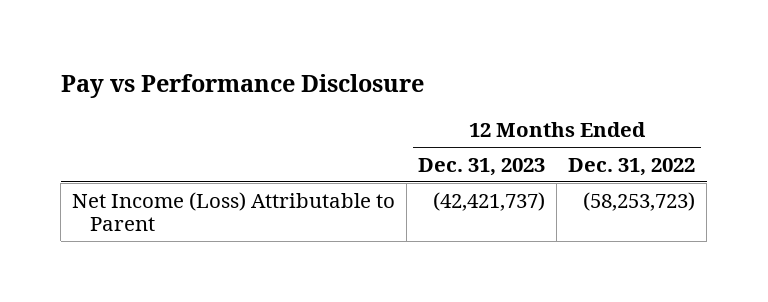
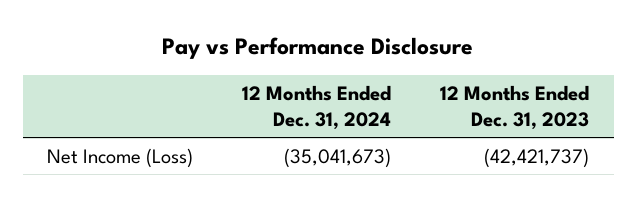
[568,157,696,176] Dec. 31, 2022 -> none
none -> [242,84,392,130] 12 Months Ended Dec. 31, 2024
[72,191,396,232] Net Income (Loss) Attributable to Parent -> [47,147,194,168] Net Income (Loss)

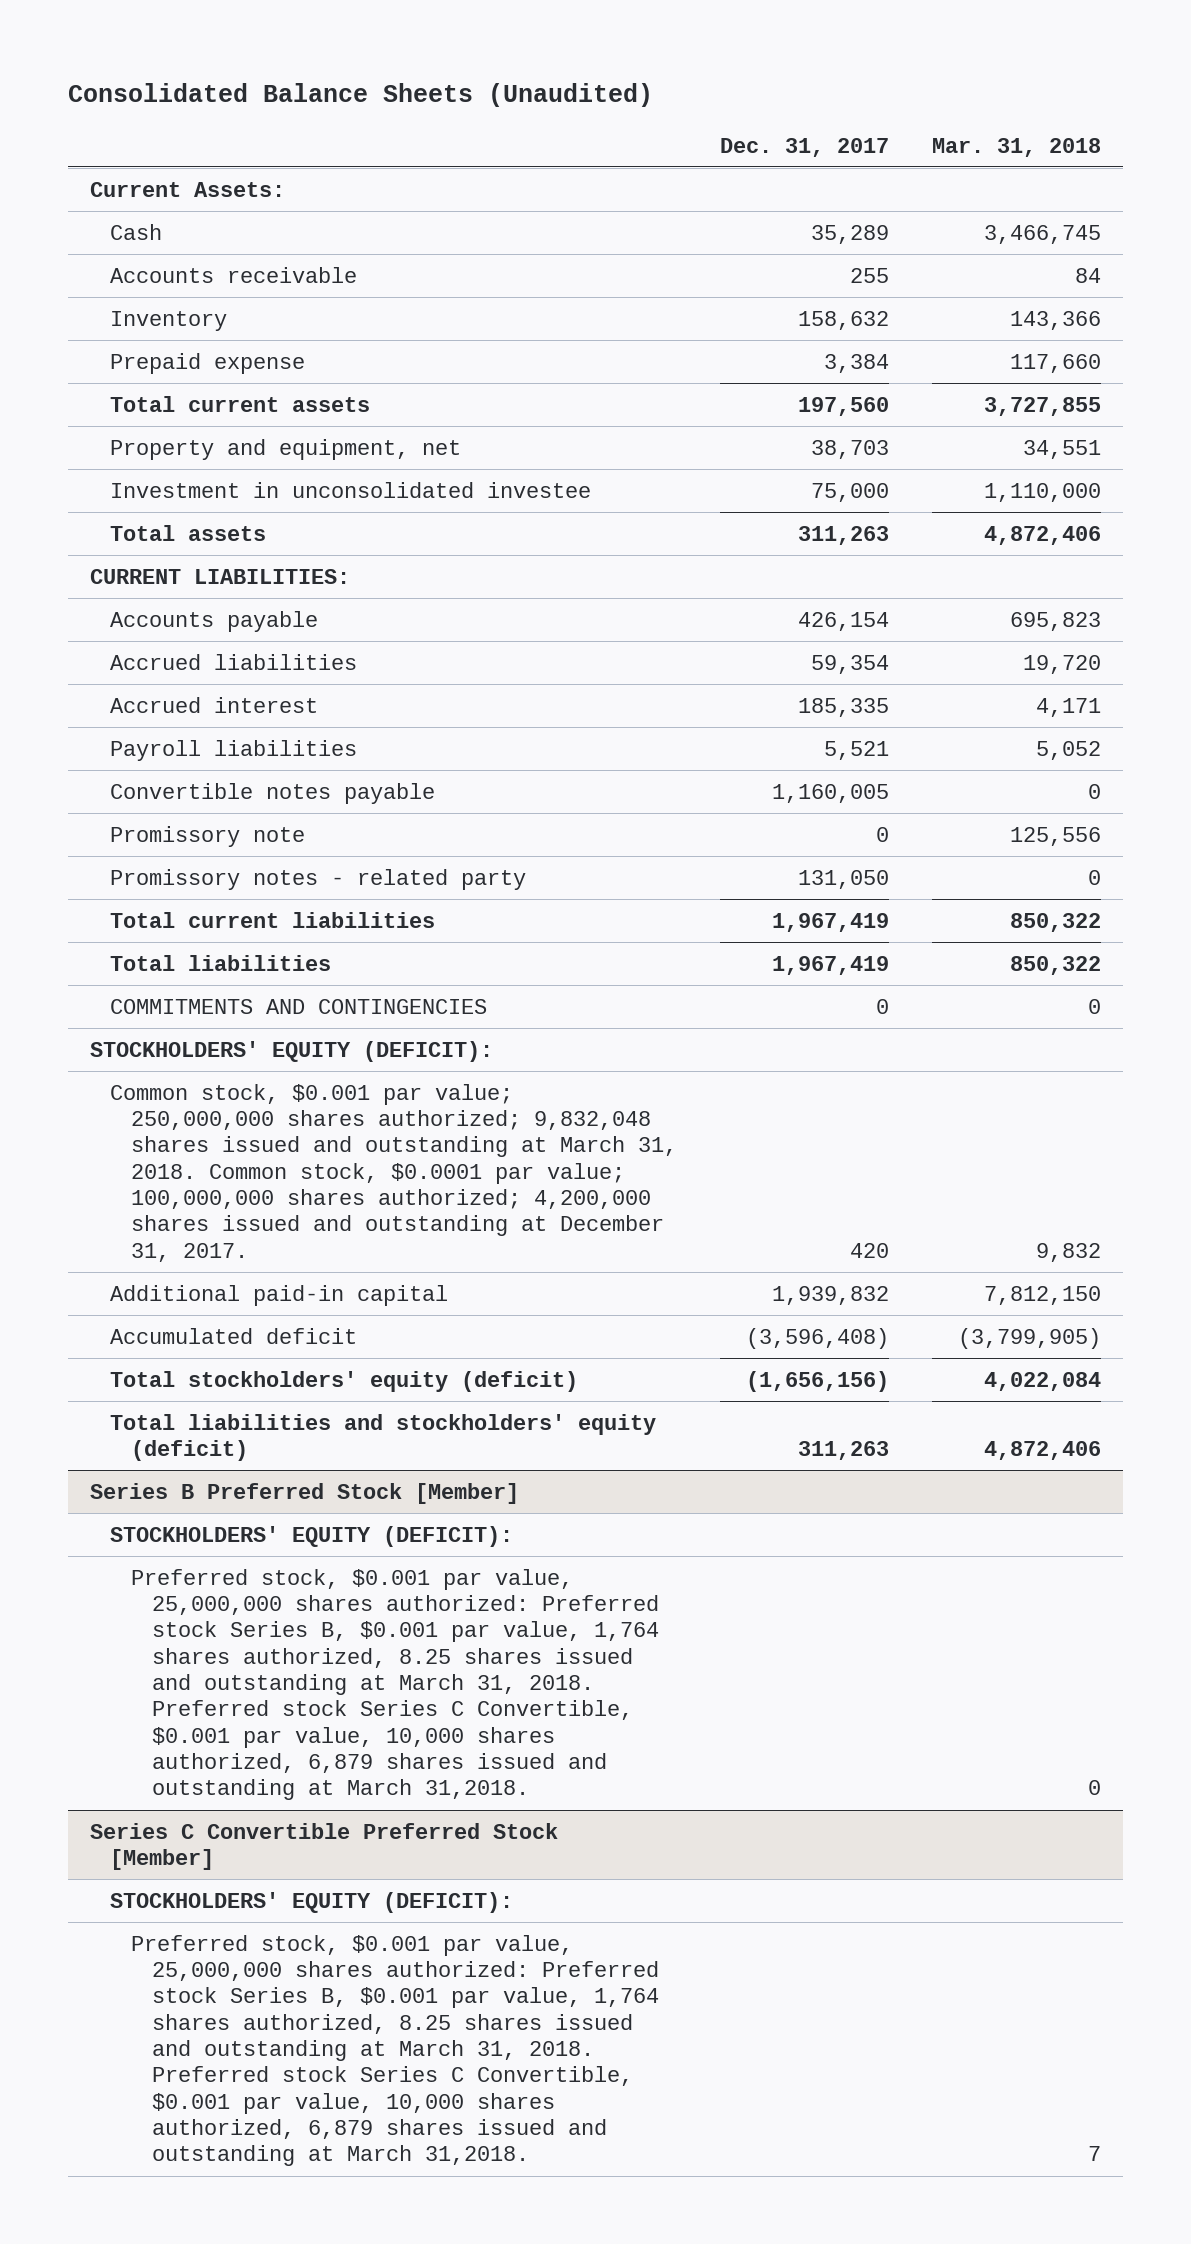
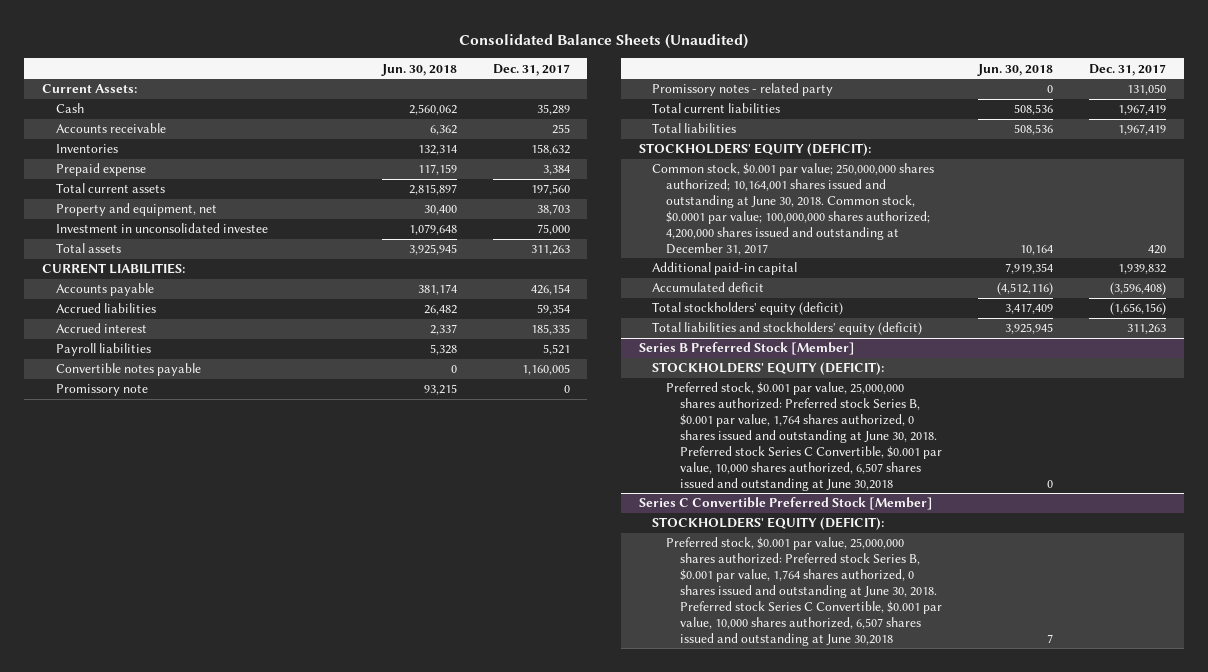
[932,137,1102,157] Mar. 31, 2018 -> none
none -> [380,63,457,76] Jun. 30, 2018
[110,310,228,331] Inventory -> [56,144,119,154] Inventories
[110,998,488,1014] COMMITMENTS AND CONTINGENCIES -> none
[110,1083,678,1262] Common stock, $0.001 par value; 250,000,000 shares authorized; 9,832,048 shares issued and outstanding at March 31, 2018. Common stock, $0.0001 par value; 100,000,000 shares authorized; 4,200,000 shares issued and outstanding at December 31, 2017. -> [652,163,935,255] Common stock, $0.001 par value; 250,000,000 shares authorized; 10,164,001 shares issued and outstanding at June 30, 2018. Common stock, $0.0001 par value; 100,000,000 shares authorized; 4,200,000 shares issued and outstanding at December 31, 2017
[131,1568,659,1801] Preferred stock, $0.001 par value, 25,000,000 shares authorized: Preferred stock Series B, $0.001 par value, 1,764 shares authorized, 8.25 shares issued and outstanding at March 31, 2018. Preferred stock Series C Convertible, $0.001 par value, 10,000 shares authorized, 6,879 shares issued and outstanding at March 31,2018. -> [666,382,942,491] Preferred stock, $0.001 par value, 25,000,000 shares authorized: Preferred stock Series B, $0.001 par value, 1,764 shares authorized, 0 shares issued and outstanding at June 30, 2018. Preferred stock Series C Convertible, $0.001 par value, 10,000 shares authorized, 6,507 shares issued and outstanding at June 30,2018
[131,1934,659,2167] Preferred stock, $0.001 par value, 25,000,000 shares authorized: Preferred stock Series B, $0.001 par value, 1,764 shares authorized, 8.25 shares issued and outstanding at March 31, 2018. Preferred stock Series C Convertible, $0.001 par value, 10,000 shares authorized, 6,879 shares issued and outstanding at March 31,2018. -> [666,537,942,646] Preferred stock, $0.001 par value, 25,000,000 shares authorized: Preferred stock Series B, $0.001 par value, 1,764 shares authorized, 0 shares issued and outstanding at June 30, 2018. Preferred stock Series C Convertible, $0.001 par value, 10,000 shares authorized, 6,507 shares issued and outstanding at June 30,2018

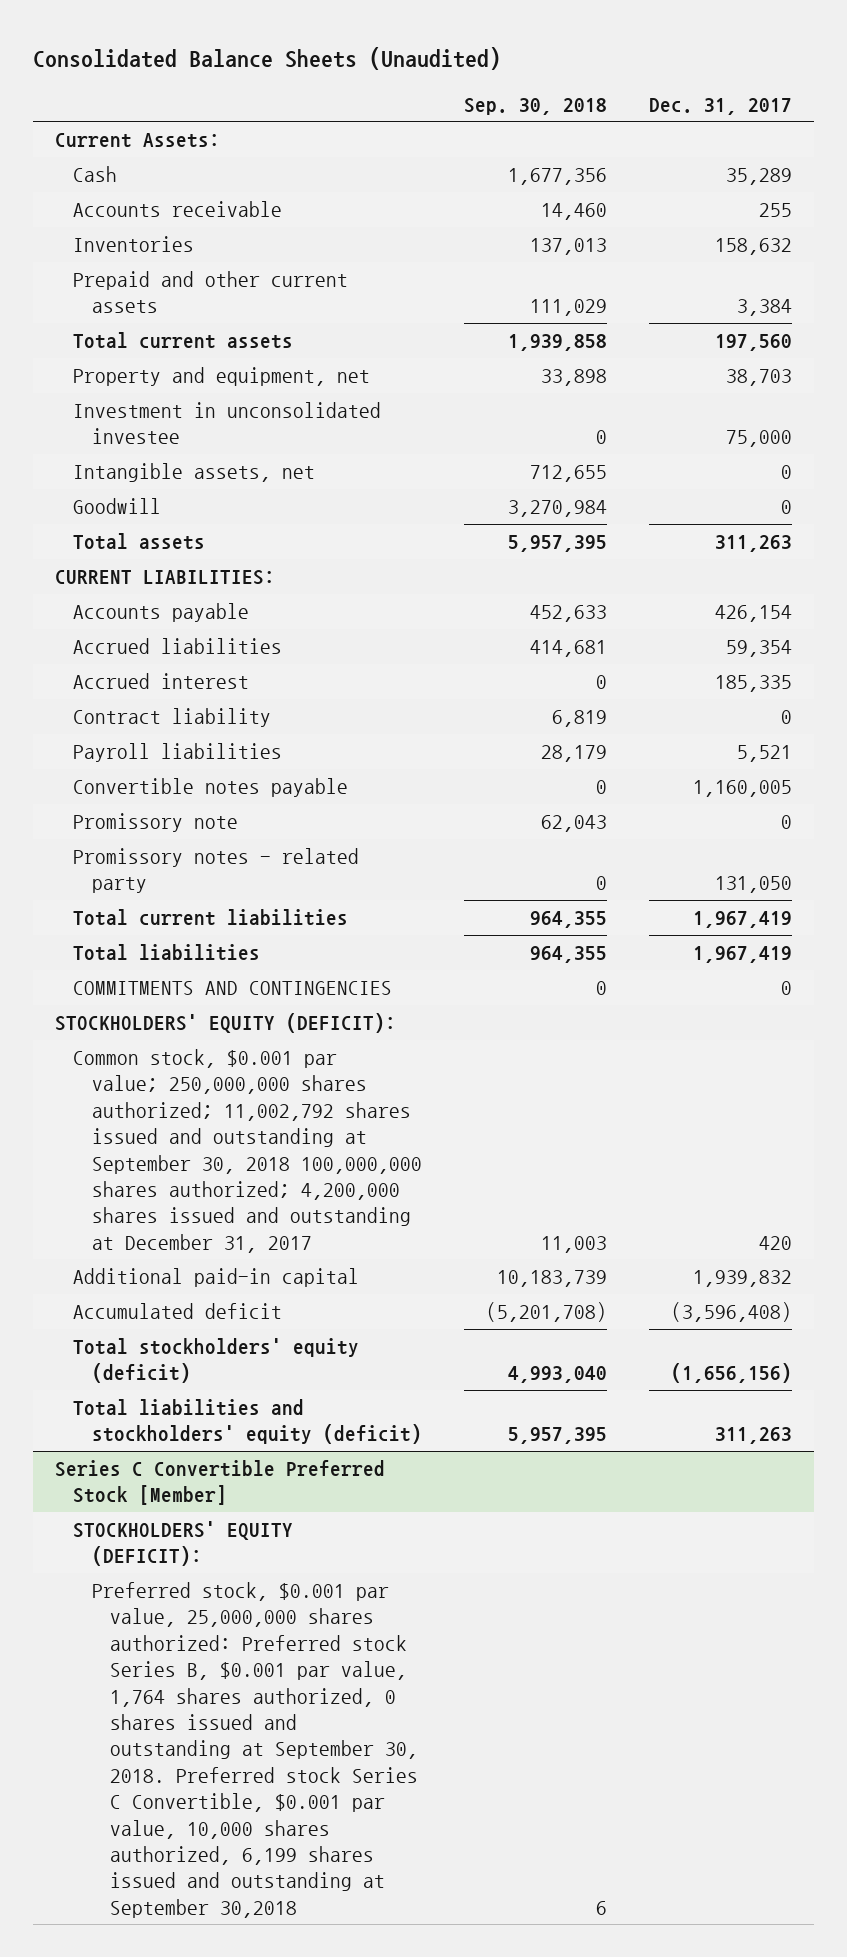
[380,63,457,76] Jun. 30, 2018 -> none
none -> [464,97,608,115] Sep. 30, 2018
[56,163,147,177] Prepaid expense -> [73,270,349,314] Prepaid and other current assets
none -> [73,462,316,482] Intangible assets, net
none -> [73,497,162,514] Goodwill
none -> [73,707,272,727] Contract liability
none -> [73,980,393,995] COMMITMENTS AND CONTINGENCIES
[652,163,935,255] Common stock, $0.001 par value; 250,000,000 shares authorized; 10,164,001 shares issued and outstanding at June 30, 2018. Common stock, $0.0001 par value; 100,000,000 shares authorized; 4,200,000 shares issued and outstanding at December 31, 2017 -> [73,1048,422,1253] Common stock, $0.001 par value; 250,000,000 shares authorized; 11,002,792 shares issued and outstanding at September 30, 2018 100,000,000 shares authorized; 4,200,000 shares issued and outstanding at December 31, 2017
[638,342,855,356] Series B Preferred Stock [Member] -> none
[652,362,885,376] STOCKHOLDERS' EQUITY (DEFICIT): -> none
[666,382,942,491] Preferred stock, $0.001 par value, 25,000,000 shares authorized: Preferred stock Series B, $0.001 par value, 1,764 shares authorized, 0 shares issued and outstanding at June 30, 2018. Preferred stock Series C Convertible, $0.001 par value, 10,000 shares authorized, 6,507 shares issued and outstanding at June 30,2018 -> none
[666,537,942,646] Preferred stock, $0.001 par value, 25,000,000 shares authorized: Preferred stock Series B, $0.001 par value, 1,764 shares authorized, 0 shares issued and outstanding at June 30, 2018. Preferred stock Series C Convertible, $0.001 par value, 10,000 shares authorized, 6,507 shares issued and outstanding at June 30,2018 -> [91,1581,419,1918] Preferred stock, $0.001 par value, 25,000,000 shares authorized: Preferred stock Series B, $0.001 par value, 1,764 shares authorized, 0 shares issued and outstanding at September 30, 2018. Preferred stock Series C Convertible, $0.001 par value, 10,000 shares authorized, 6,199 shares issued and outstanding at September 30,2018

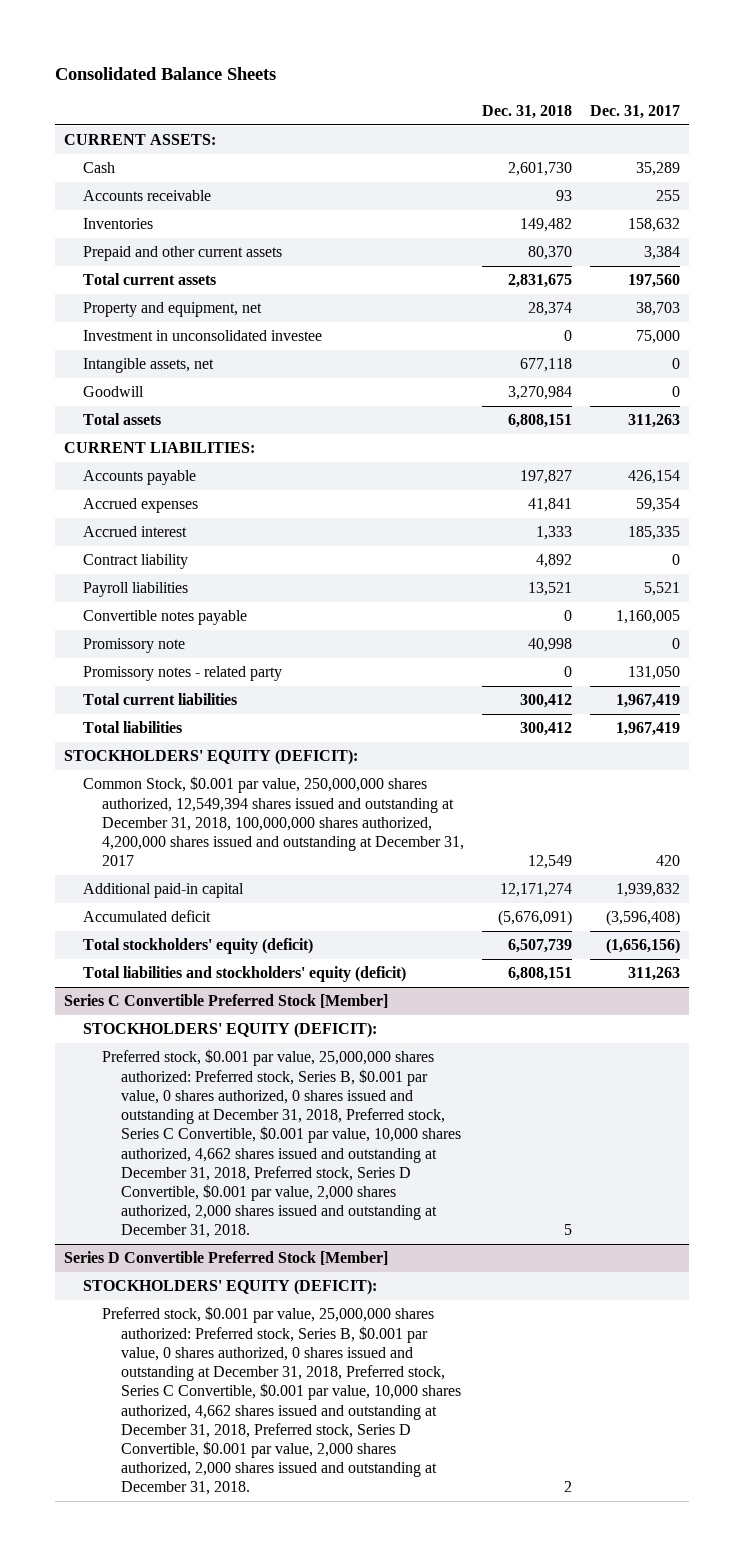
[33,46,502,70] Consolidated Balance Sheets (Unaudited) -> [55,67,277,81] Consolidated Balance Sheets
[464,97,608,115] Sep. 30, 2018 -> none
none -> [481,104,572,119] Dec. 31, 2018
[54,132,220,148] Current Assets: -> [64,134,217,146] CURRENT ASSETS:
[73,637,283,654] Accrued liabilities -> [83,498,199,514] Accrued expenses
[73,980,393,995] COMMITMENTS AND CONTINGENCIES -> none
[73,1048,422,1253] Common stock, $0.001 par value; 250,000,000 shares authorized; 11,002,792 shares issued and outstanding at September 30, 2018 100,000,000 shares authorized; 4,200,000 shares issued and outstanding at December 31, 2017 -> [83,776,464,867] Common Stock, $0.001 par value, 250,000,000 shares authorized, 12,549,394 shares issued and outstanding at December 31, 2018, 100,000,000 shares authorized, 4,200,000 shares issued and outstanding at December 31, 2017
[91,1581,419,1918] Preferred stock, $0.001 par value, 25,000,000 shares authorized: Preferred stock Series B, $0.001 par value, 1,764 shares authorized, 0 shares issued and outstanding at September 30, 2018. Preferred stock Series C Convertible, $0.001 par value, 10,000 shares authorized, 6,199 shares issued and outstanding at September 30,2018 -> [101,1049,461,1239] Preferred stock, $0.001 par value, 25,000,000 shares authorized: Preferred stock, Series B, $0.001 par value, 0 shares authorized, 0 shares issued and outstanding at December 31, 2018, Preferred stock, Series C Convertible, $0.001 par value, 10,000 shares authorized, 4,662 shares issued and outstanding at December 31, 2018, Preferred stock, Series D Convertible, $0.001 par value, 2,000 shares authorized, 2,000 shares issued and outstanding at December 31, 2018.
none -> [64,1251,389,1266] Series D Convertible Preferred Stock [Member]
none -> [83,1279,378,1296] STOCKHOLDERS' EQUITY (DEFICIT):
none -> [101,1306,461,1496] Preferred stock, $0.001 par value, 25,000,000 shares authorized: Preferred stock, Series B, $0.001 par value, 0 shares authorized, 0 shares issued and outstanding at December 31, 2018, Preferred stock, Series C Convertible, $0.001 par value, 10,000 shares authorized, 4,662 shares issued and outstanding at December 31, 2018, Preferred stock, Series D Convertible, $0.001 par value, 2,000 shares authorized, 2,000 shares issued and outstanding at December 31, 2018.

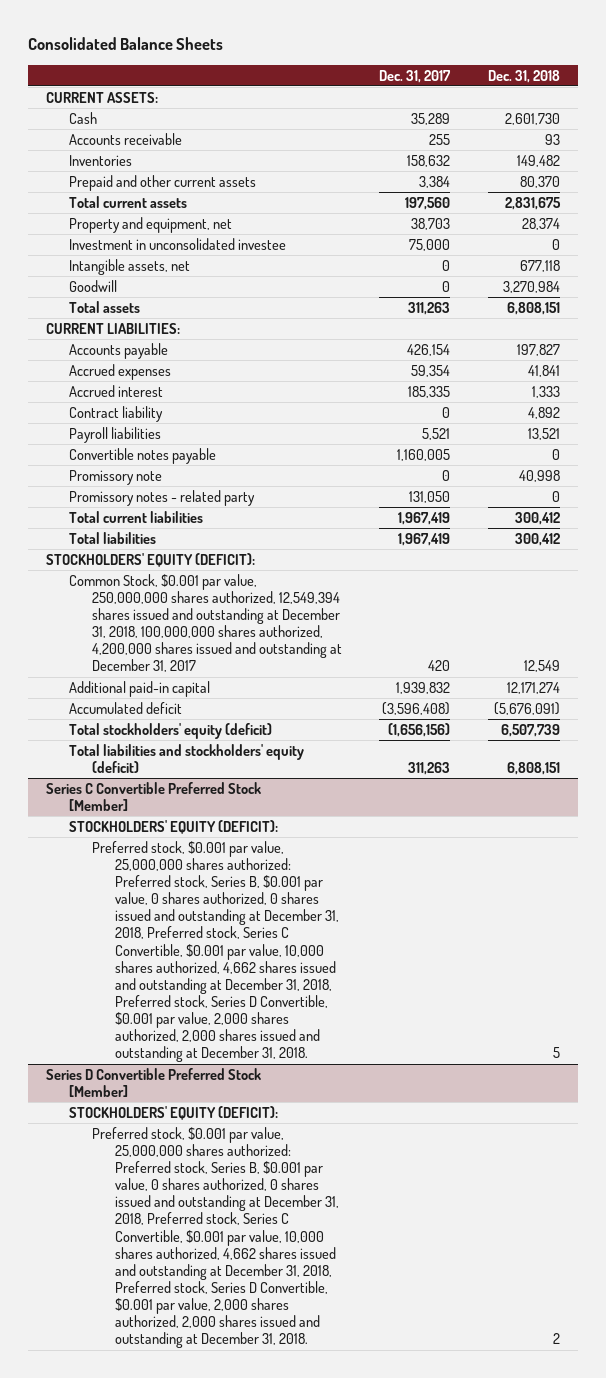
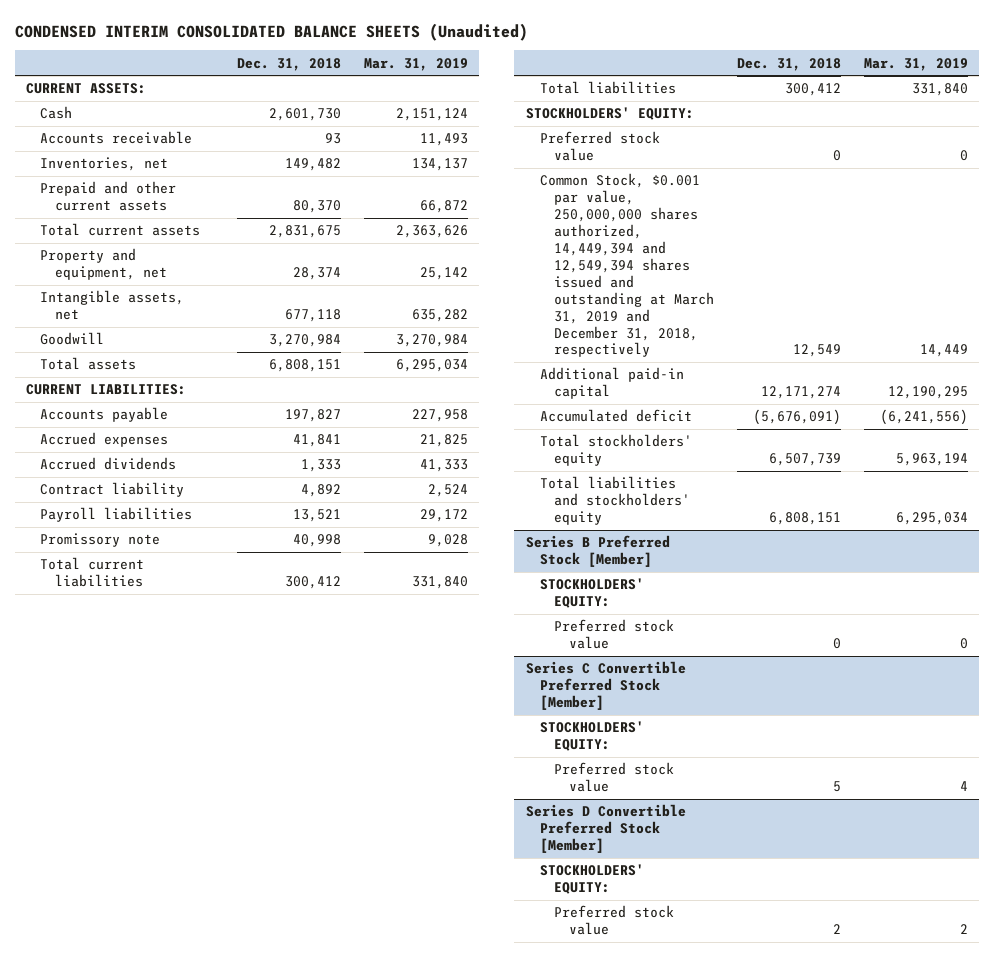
[27,37,223,51] Consolidated Balance Sheets -> [14,22,528,41] CONDENSED INTERIM CONSOLIDATED BALANCE SHEETS (Unaudited)
[379,69,452,83] Dec. 31, 2017 -> none
none -> [364,57,469,71] Mar. 31, 2019
[69,154,133,166] Inventories -> [40,157,169,172] Inventories, net
[69,237,287,250] Investment in unconsolidated investee -> none
[69,384,164,397] Accrued interest -> [40,457,177,471] Accrued dividends
[69,447,217,464] Convertible notes payable -> none
[69,489,256,506] Promissory notes - related party -> none
[46,552,256,567] STOCKHOLDERS' EQUITY (DEFICIT): -> [525,107,694,121] STOCKHOLDERS' EQUITY:
none -> [539,131,660,162] Preferred stock value
[69,573,342,673] Common Stock, $0.001 par value, 250,000,000 shares authorized, 12,549,394 shares issued and outstanding at December 31, 2018, 100,000,000 shares authorized, 4,200,000 shares issued and outstanding at December 31, 2017 -> [539,173,715,358] Common Stock, $0.001 par value, 250,000,000 shares authorized, 14,449,394 and 12,549,394 shares issued and outstanding at March 31, 2019 and December 31, 2018, respectively
[69,722,273,739] Total stockholders' equity (deficit) -> [539,434,692,467] Total stockholders' equity
[69,743,305,773] Total liabilities and stockholders' equity (deficit) -> [539,476,691,526] Total liabilities and stockholders' equity
none -> [525,535,670,568] Series B Preferred Stock [Member]
none -> [539,578,644,609] STOCKHOLDERS' EQUITY:
none -> [554,619,675,650] Preferred stock value
[69,819,279,834] STOCKHOLDERS' EQUITY (DEFICIT): -> [539,721,644,752] STOCKHOLDERS' EQUITY:
[91,840,339,1063] Preferred stock, $0.001 par value, 25,000,000 shares authorized: Preferred stock, Series B, $0.001 par value, 0 shares authorized, 0 shares issued and outstanding at December 31, 2018, Preferred stock, Series C Convertible, $0.001 par value, 10,000 shares authorized, 4,662 shares issued and outstanding at December 31, 2018, Preferred stock, Series D Convertible, $0.001 par value, 2,000 shares authorized, 2,000 shares issued and outstanding at December 31, 2018. -> [554,762,675,793] Preferred stock value
[69,1105,279,1120] STOCKHOLDERS' EQUITY (DEFICIT): -> [539,864,644,895] STOCKHOLDERS' EQUITY:
[91,1126,339,1349] Preferred stock, $0.001 par value, 25,000,000 shares authorized: Preferred stock, Series B, $0.001 par value, 0 shares authorized, 0 shares issued and outstanding at December 31, 2018, Preferred stock, Series C Convertible, $0.001 par value, 10,000 shares authorized, 4,662 shares issued and outstanding at December 31, 2018, Preferred stock, Series D Convertible, $0.001 par value, 2,000 shares authorized, 2,000 shares issued and outstanding at December 31, 2018. -> [554,905,675,936] Preferred stock value

